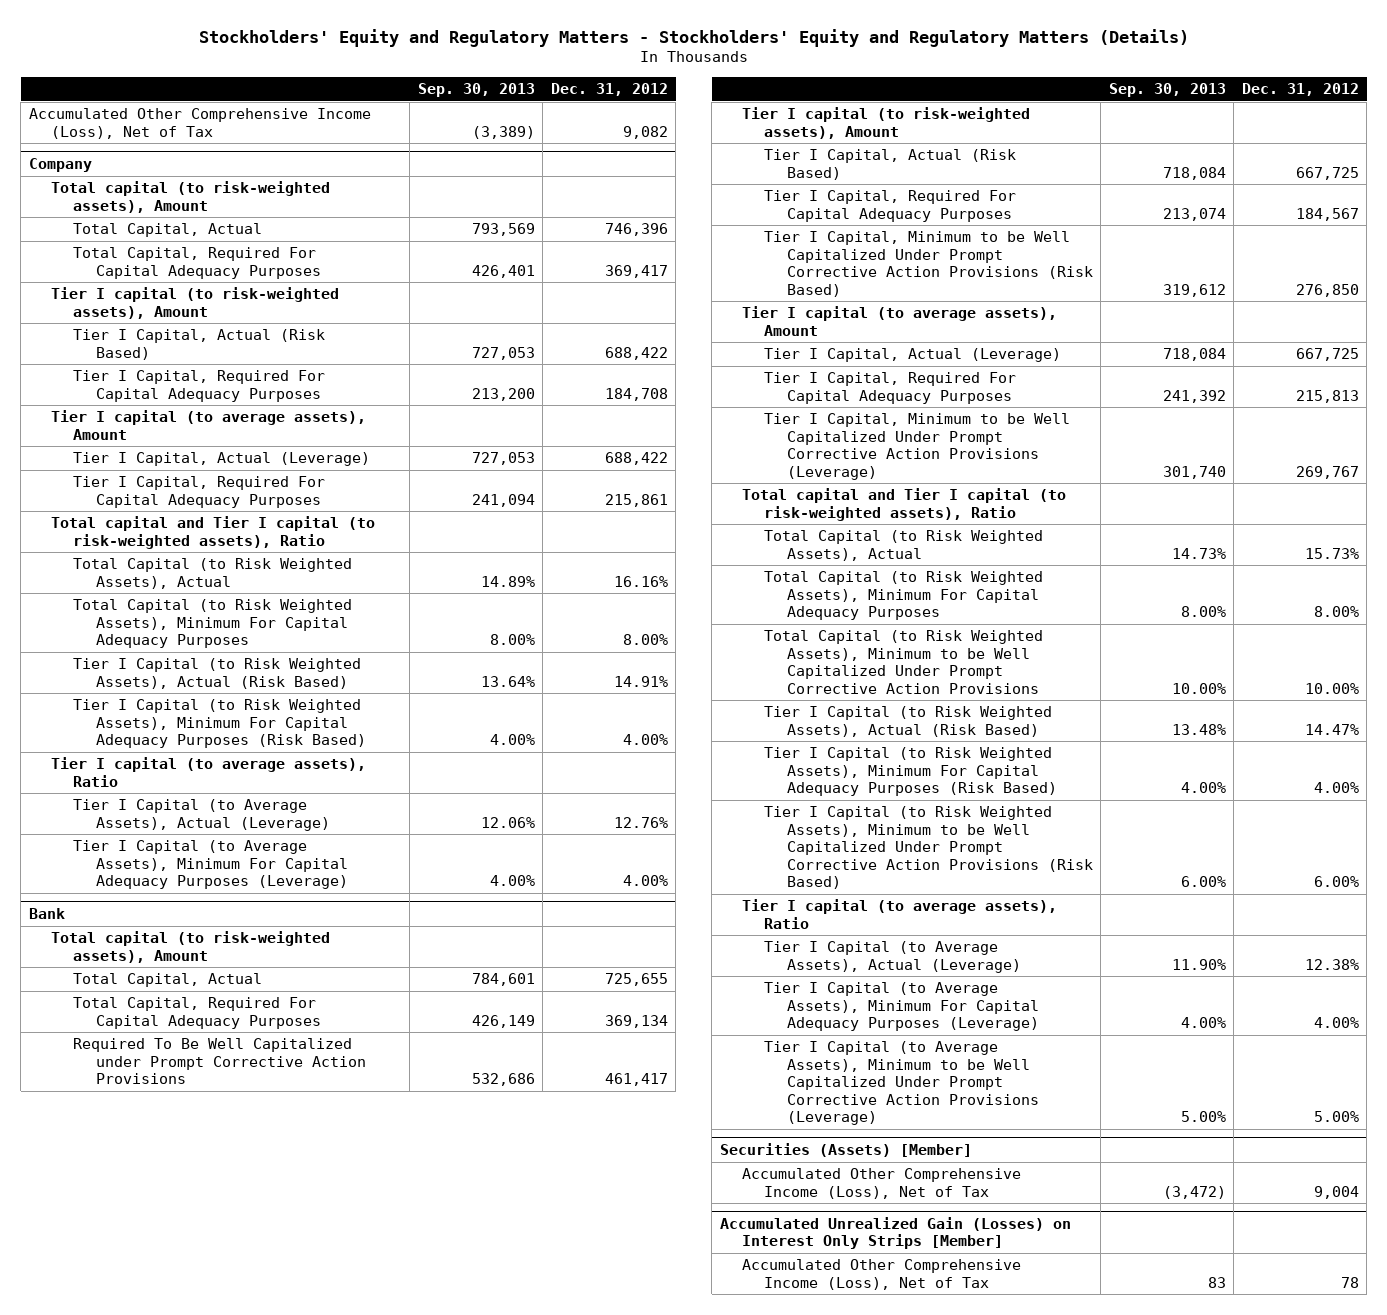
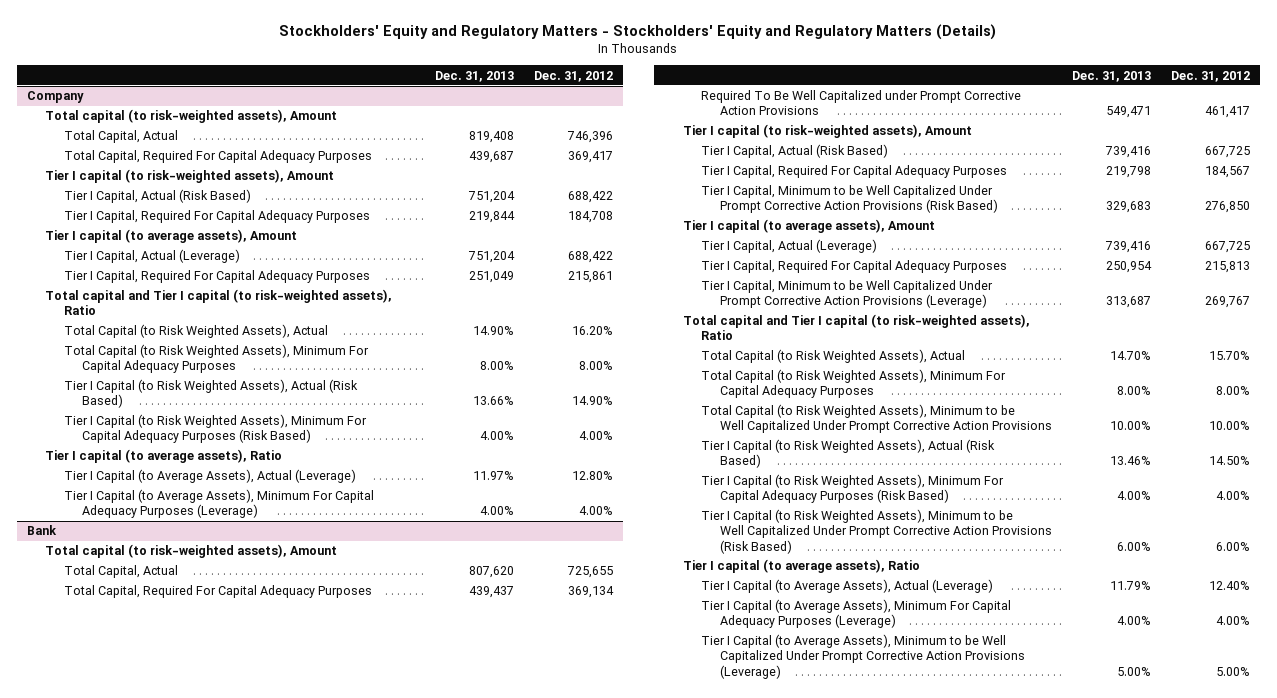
[417,82,535,97] Sep. 30, 2013 -> none
none -> [434,70,514,82] Dec. 31, 2013
[28,108,371,139] Accumulated Other Comprehensive Income (Loss), Net of Tax -> none
[613,575,668,587] 16.16% -> [571,326,613,336] 16.20%
[613,675,668,687] 14.91% -> [571,396,613,406] 14.90%
[613,816,668,828] 12.76% -> [571,471,613,481] 12.80%
[1304,547,1359,559] 15.73% -> [1209,351,1251,361] 15.70%
[1304,723,1359,735] 14.47% -> [1209,456,1251,466] 14.50%
[1304,958,1359,970] 12.38% -> [1209,581,1251,591] 12.40%
[719,1142,972,1157] Securities (Assets) [Member] -> none
[741,1168,1021,1199] Accumulated Other Comprehensive Income (Loss), Net of Tax -> none
[719,1216,1071,1250] Accumulated Unrealized Gain (Losses) on Interest Only Strips [Member] -> none
[741,1259,1021,1290] Accumulated Other Comprehensive Income (Loss), Net of Tax -> none

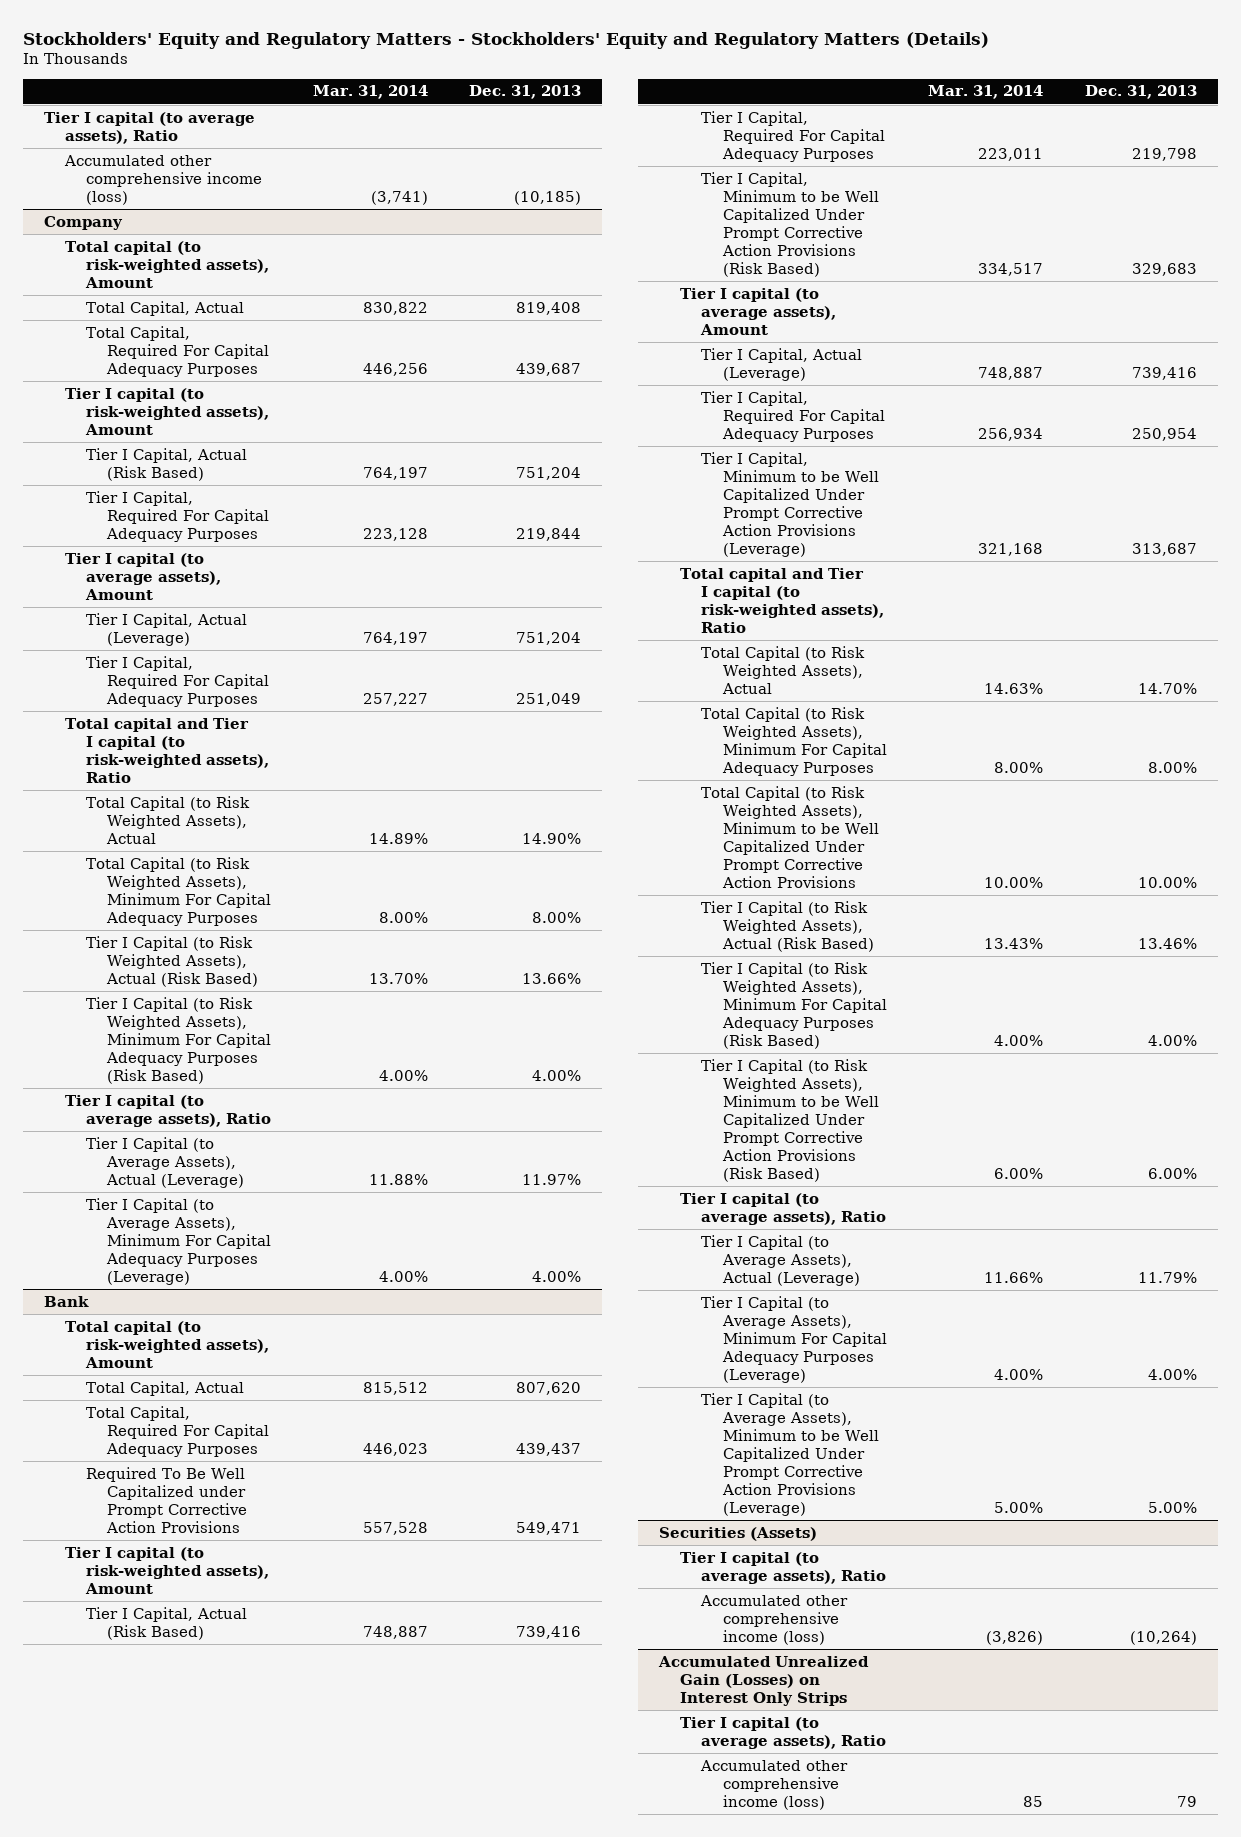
[533,70,613,82] Dec. 31, 2012 -> none
none -> [312,85,428,100] Mar. 31, 2014
none -> [43,111,255,144] Tier I capital (to average assets), Ratio
none -> [63,154,262,205] Accumulated other comprehensive income (loss)
none -> [659,1526,818,1541] Securities (Assets)
none -> [680,1551,887,1584] Tier I capital (to average assets), Ratio
none -> [700,1594,849,1645] Accumulated other comprehensive income (loss)
none -> [658,1655,870,1706] Accumulated Unrealized Gain (Losses) on Interest Only Strips
none -> [680,1716,887,1749] Tier I capital (to average assets), Ratio
none -> [700,1759,849,1810] Accumulated other comprehensive income (loss)

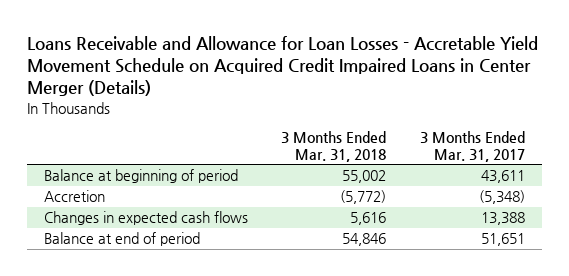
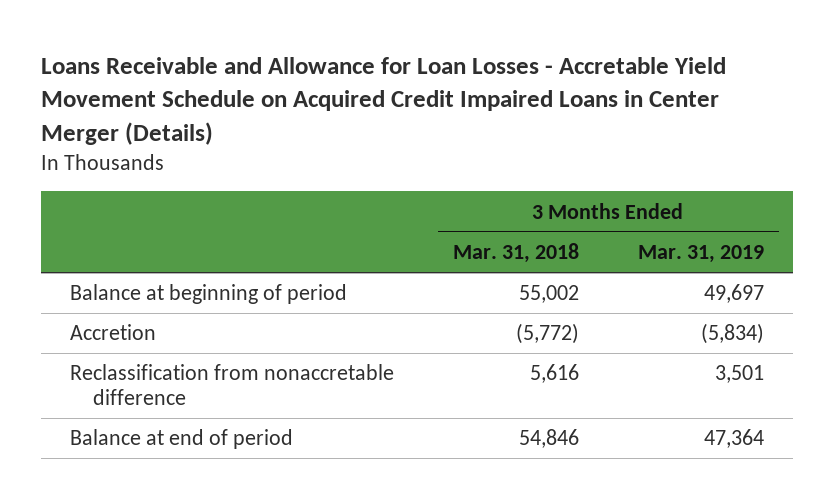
[420,131,526,162] 3 Months Ended Mar. 31, 2017 -> none
none -> [637,245,764,264] Mar. 31, 2019
[43,211,248,226] Changes in expected cash flows -> [70,364,395,406] Reclassification from nonaccretable difference

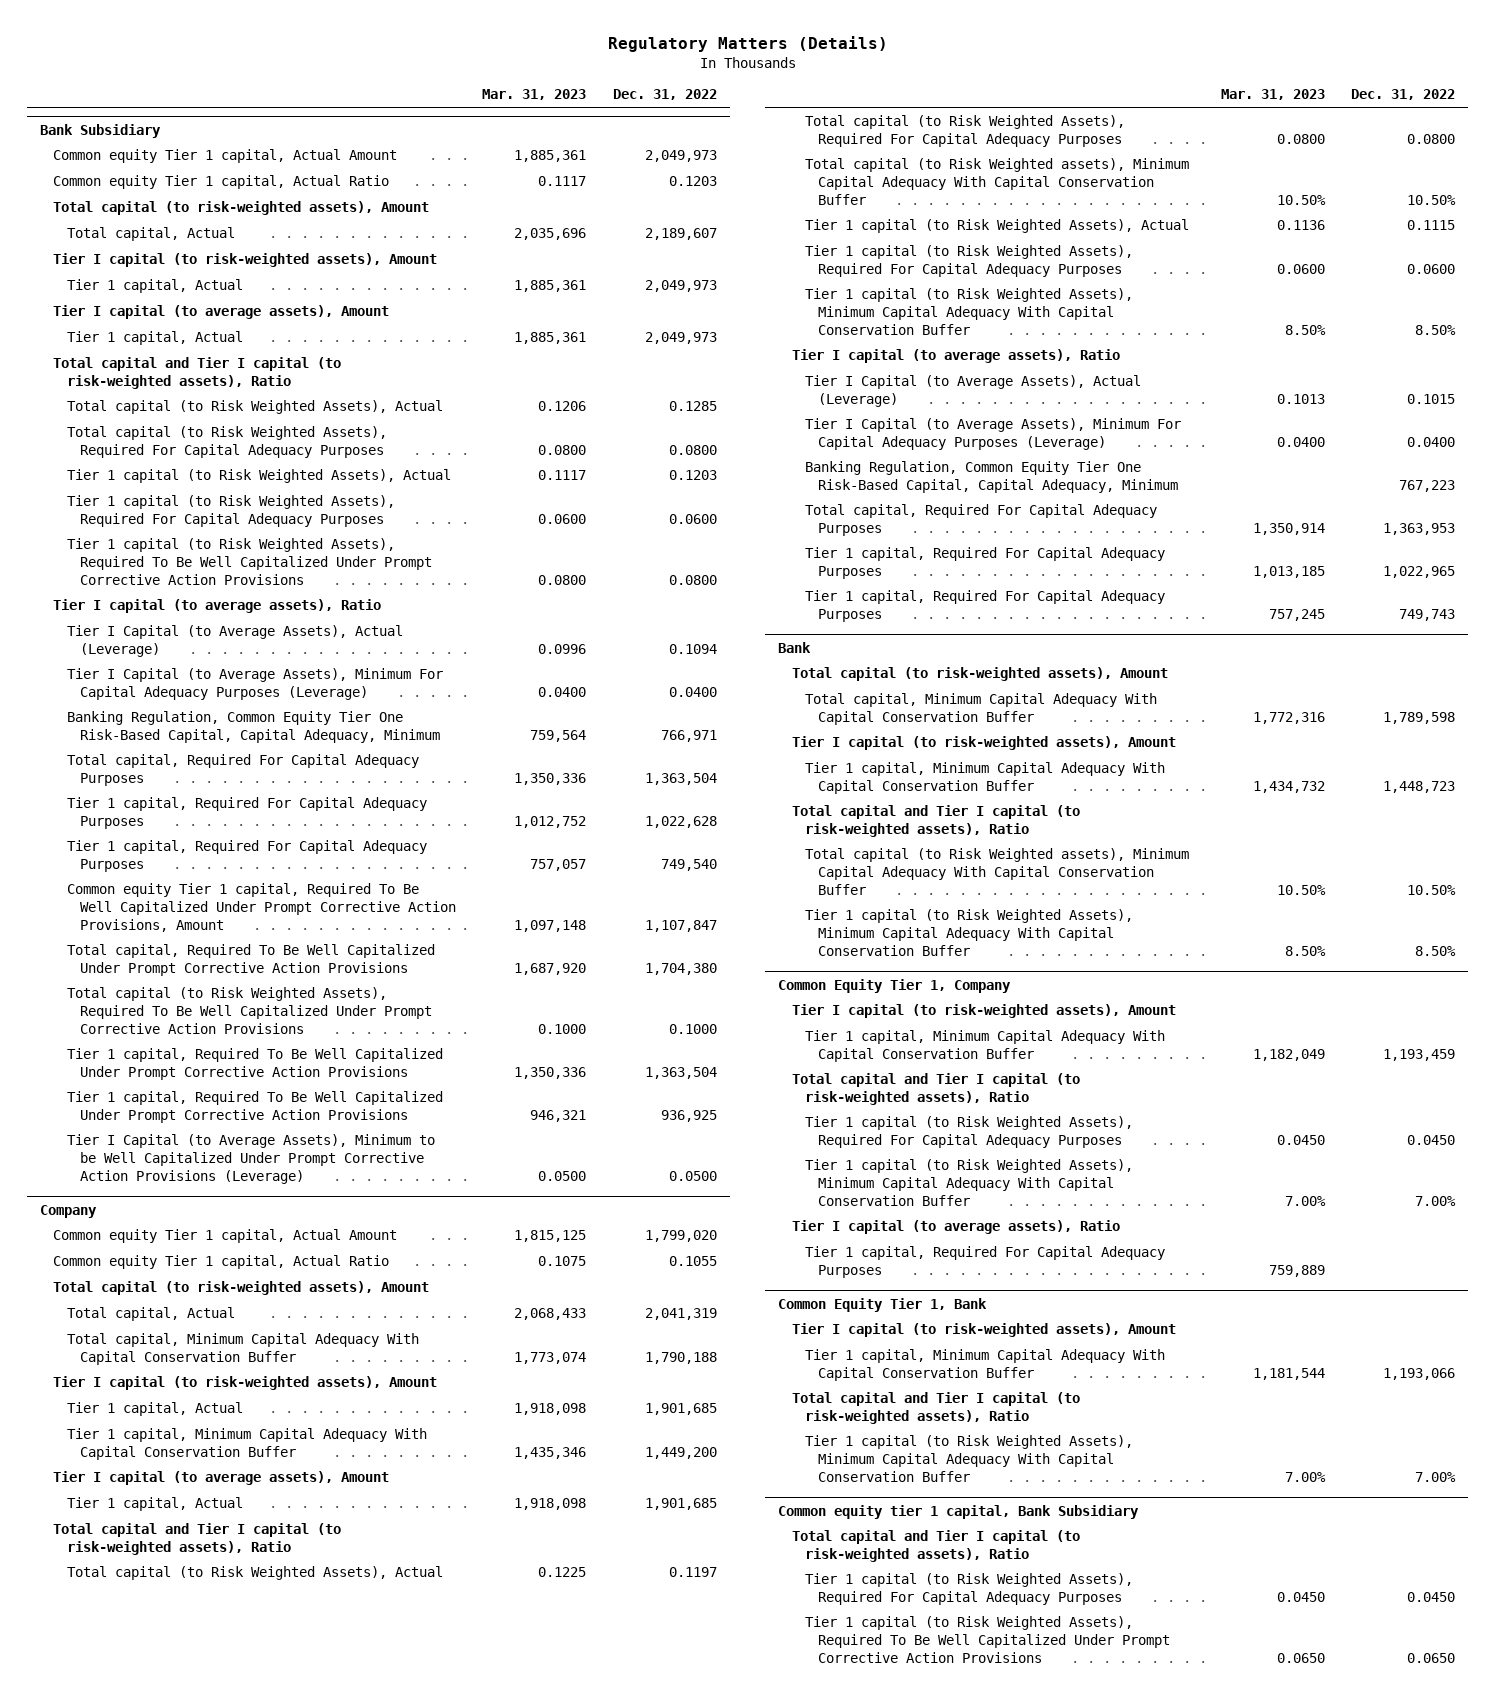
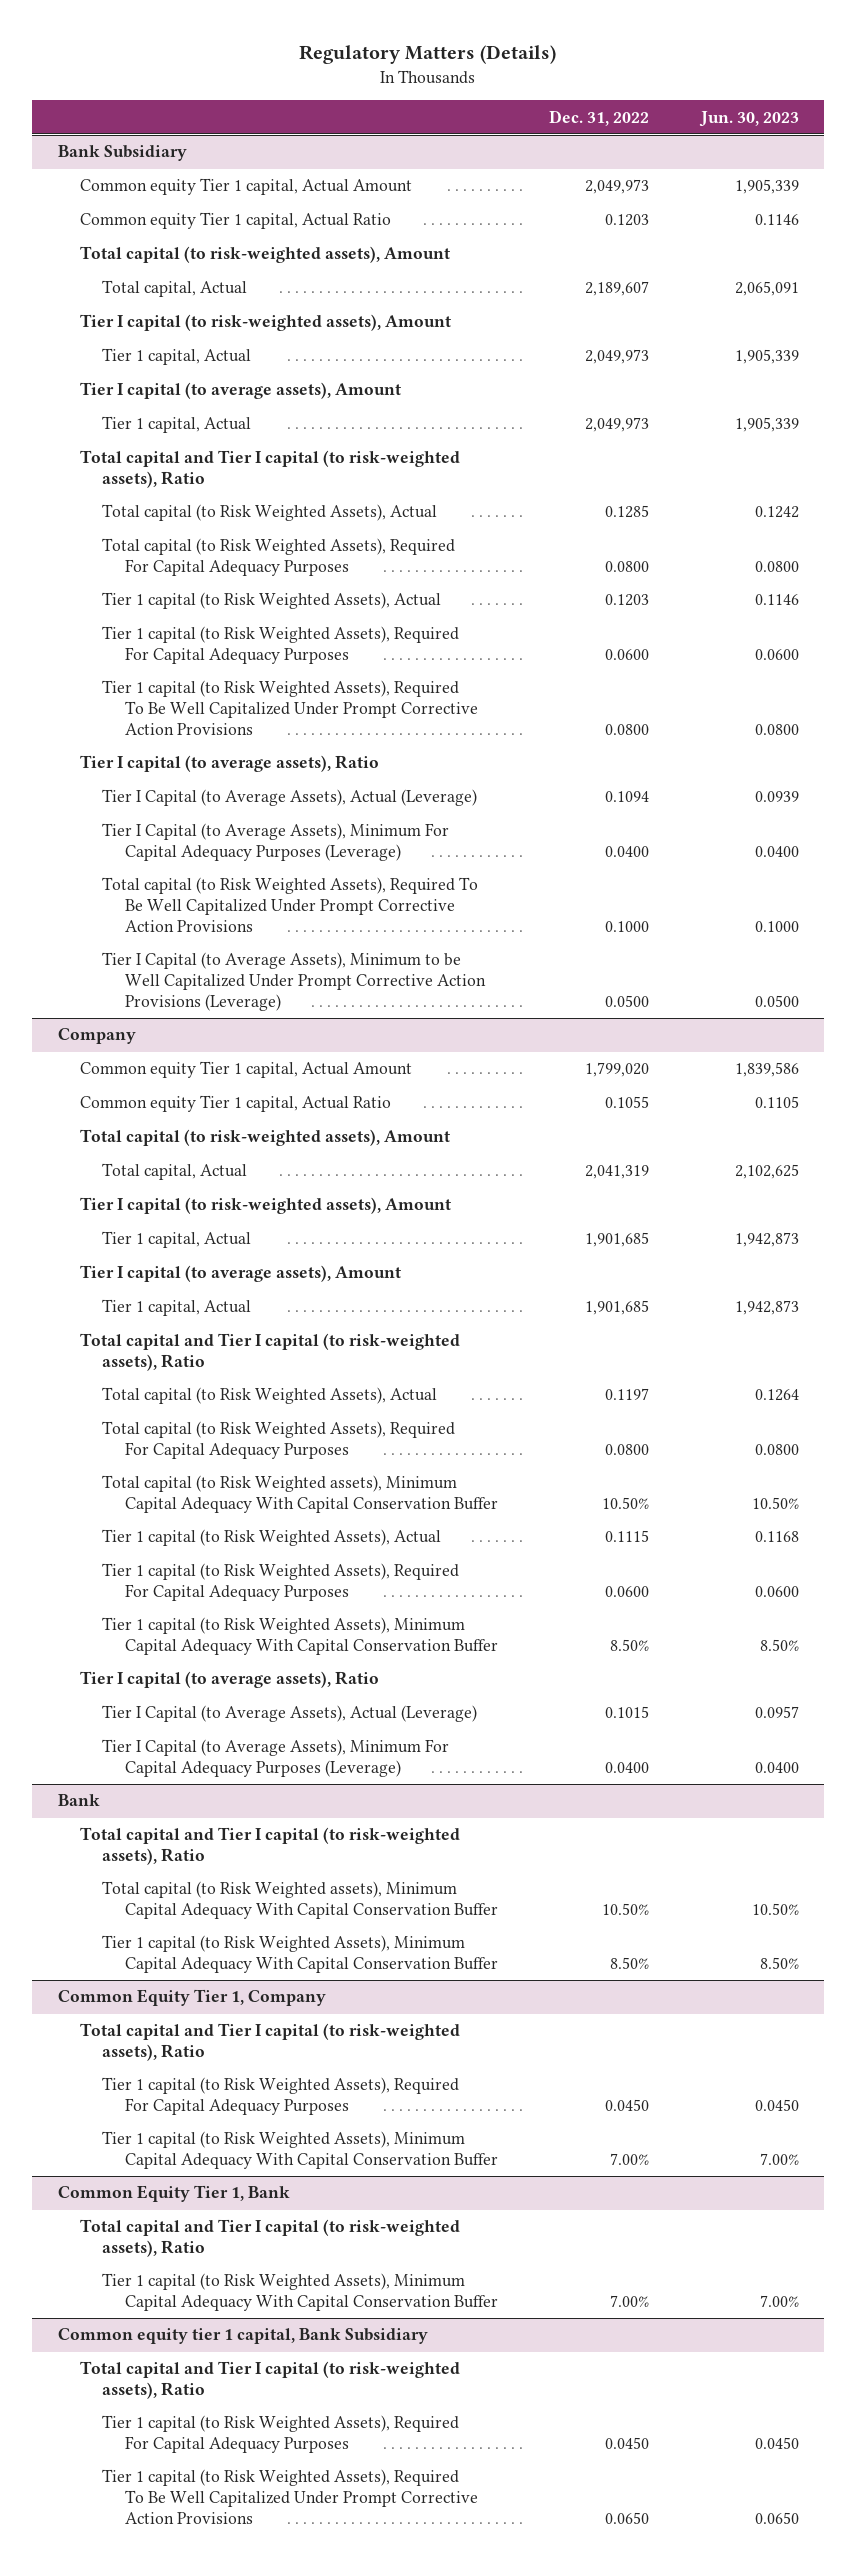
[482,89,587,101] Mar. 31, 2023 -> none
none -> [698,110,799,127] Jun. 30, 2023
[66,710,440,743] Banking Regulation, Common Equity Tier One Risk-Based Capital, Capital Adequacy, Minimum -> none
[66,753,419,786] Total capital, Required For Capital Adequacy Purposes -> none
[66,796,427,829] Tier 1 capital, Required For Capital Adequacy Purposes -> none
[66,839,427,872] Tier 1 capital, Required For Capital Adequacy Purposes -> none
[66,882,456,932] Common equity Tier 1 capital, Required To Be Well Capitalized Under Prompt Corrective Action Provisions, Amount -> none
[66,943,435,976] Total capital, Required To Be Well Capitalized Under Prompt Corrective Action Provisions -> none
[66,1047,443,1080] Tier 1 capital, Required To Be Well Capitalized Under Prompt Corrective Action Provisions -> none
[66,1090,443,1123] Tier 1 capital, Required To Be Well Capitalized Under Prompt Corrective Action Provisions -> none
[66,1332,419,1365] Total capital, Minimum Capital Adequacy With Capital Conservation Buffer -> none
[66,1427,427,1460] Tier 1 capital, Minimum Capital Adequacy With Capital Conservation Buffer -> none
[804,460,1178,493] Banking Regulation, Common Equity Tier One Risk-Based Capital, Capital Adequacy, Minimum -> none
[804,503,1157,536] Total capital, Required For Capital Adequacy Purposes -> none
[804,546,1165,579] Tier 1 capital, Required For Capital Adequacy Purposes -> none
[804,589,1165,622] Tier 1 capital, Required For Capital Adequacy Purposes -> none
[791,666,1168,681] Total capital (to risk-weighted assets), Amount -> none
[804,692,1157,725] Total capital, Minimum Capital Adequacy With Capital Conservation Buffer -> none
[791,735,1176,750] Tier I capital (to risk-weighted assets), Amount -> none
[804,761,1165,794] Tier 1 capital, Minimum Capital Adequacy With Capital Conservation Buffer -> none
[791,1003,1176,1018] Tier I capital (to risk-weighted assets), Amount -> none
[804,1029,1165,1062] Tier 1 capital, Minimum Capital Adequacy With Capital Conservation Buffer -> none
[791,1219,1120,1234] Tier I capital (to average assets), Ratio -> none
[804,1245,1165,1278] Tier 1 capital, Required For Capital Adequacy Purposes -> none
[791,1322,1176,1337] Tier I capital (to risk-weighted assets), Amount -> none
[804,1348,1165,1381] Tier 1 capital, Minimum Capital Adequacy With Capital Conservation Buffer -> none

